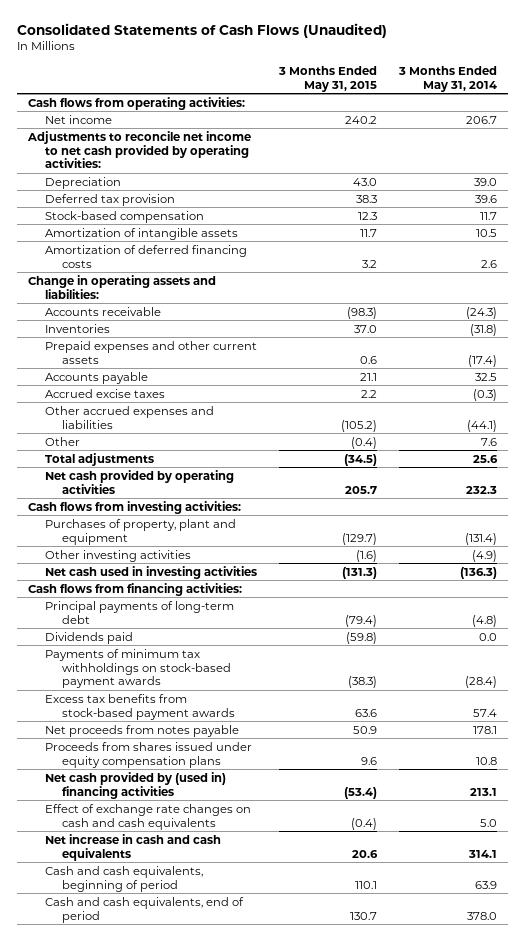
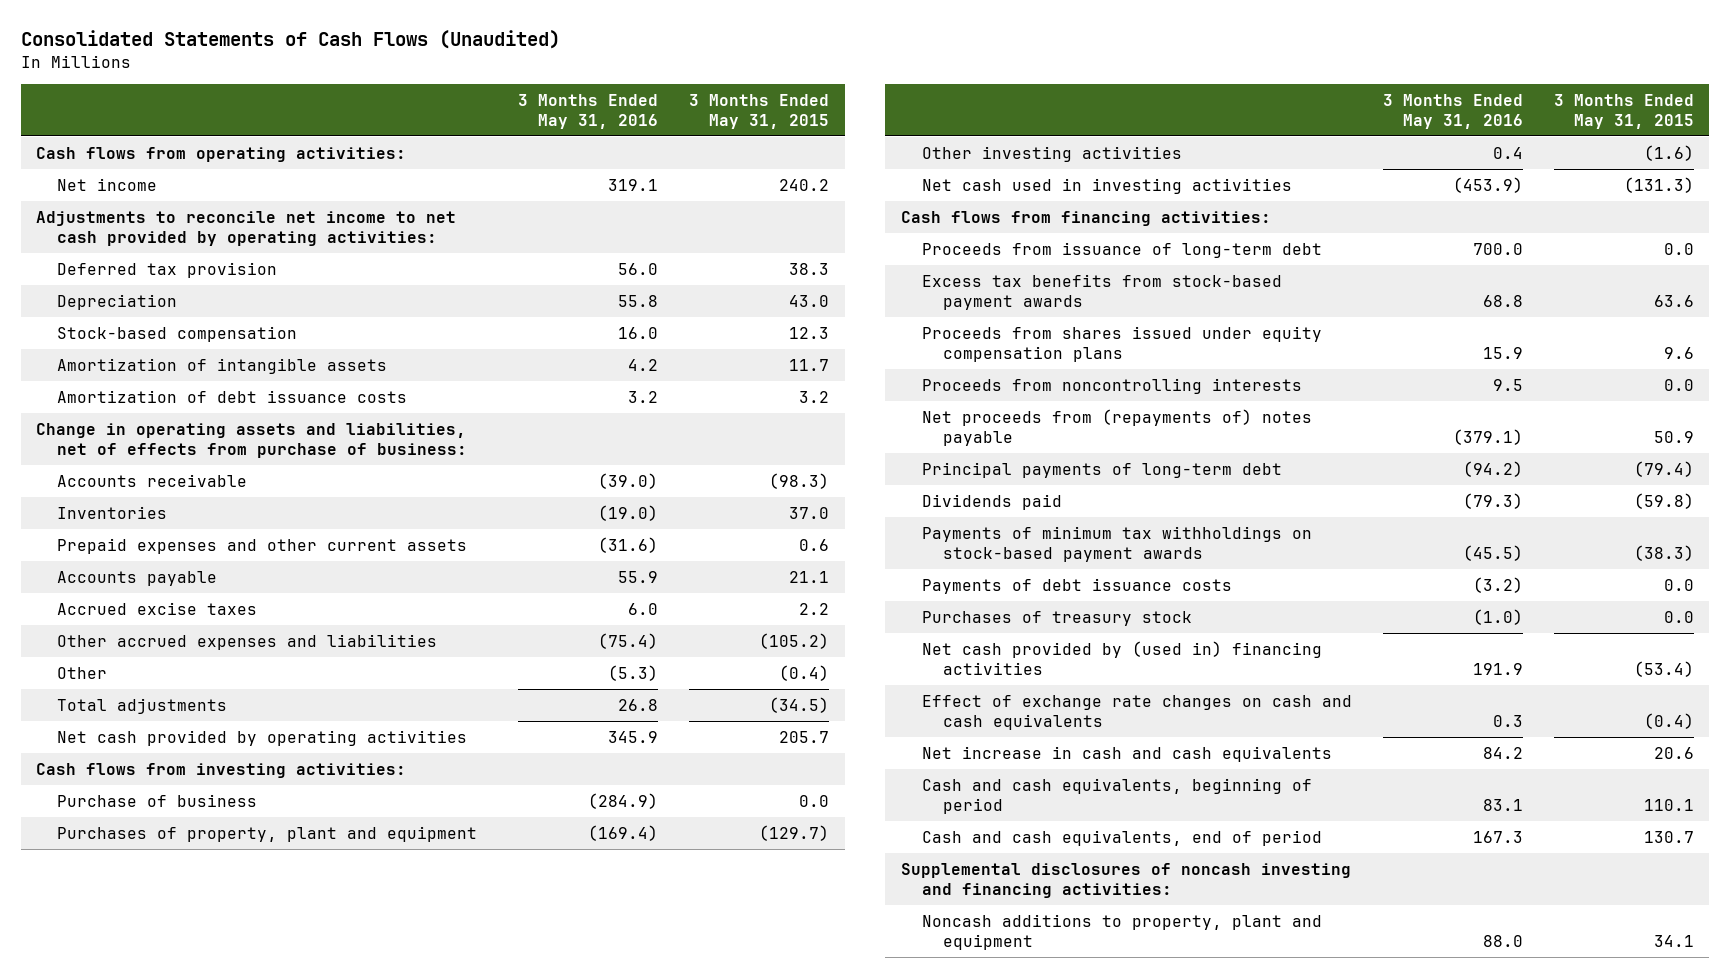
[398,65,498,92] 3 Months Ended May 31, 2014 -> none
none -> [518,94,659,129] 3 Months Ended May 31, 2016
[44,176,121,189] Depreciation -> [57,293,178,310] Depreciation
[44,244,247,268] Amortization of deferred financing costs -> [57,389,408,403] Amortization of debt issuance costs
[27,274,216,299] Change in operating assets and liabilities: -> [36,422,468,458] Change in operating assets and liabilities, net of effects from purchase of business:
none -> [57,793,258,807] Purchase of business
none -> [922,241,1323,258] Proceeds from issuance of long-term debt
[44,693,235,720] Excess tax benefits from stock-based payment awards -> [922,273,1283,310] Excess tax benefits from stock-based payment awards
[44,741,252,768] Proceeds from shares issued under equity compensation plans -> [922,325,1323,362] Proceeds from shares issued under equity compensation plans
none -> [922,377,1303,394] Proceeds from noncontrolling interests
none -> [922,408,1313,446] Net proceeds from (repayments of) notes payable
[44,724,239,737] Net proceeds from notes payable -> none
none -> [922,577,1233,594] Payments of debt issuance costs
none -> [922,610,1193,626] Purchases of treasury stock
none -> [900,862,1351,898] Supplemental disclosures of noncash investing and financing activities:
none -> [922,913,1323,950] Noncash additions to property, plant and equipment

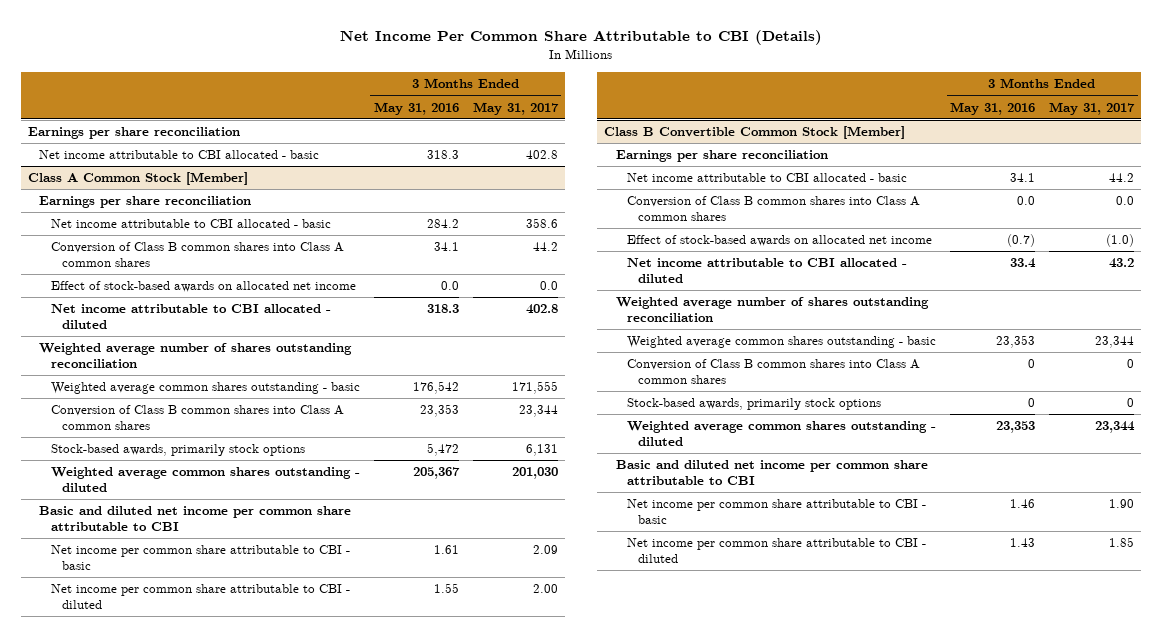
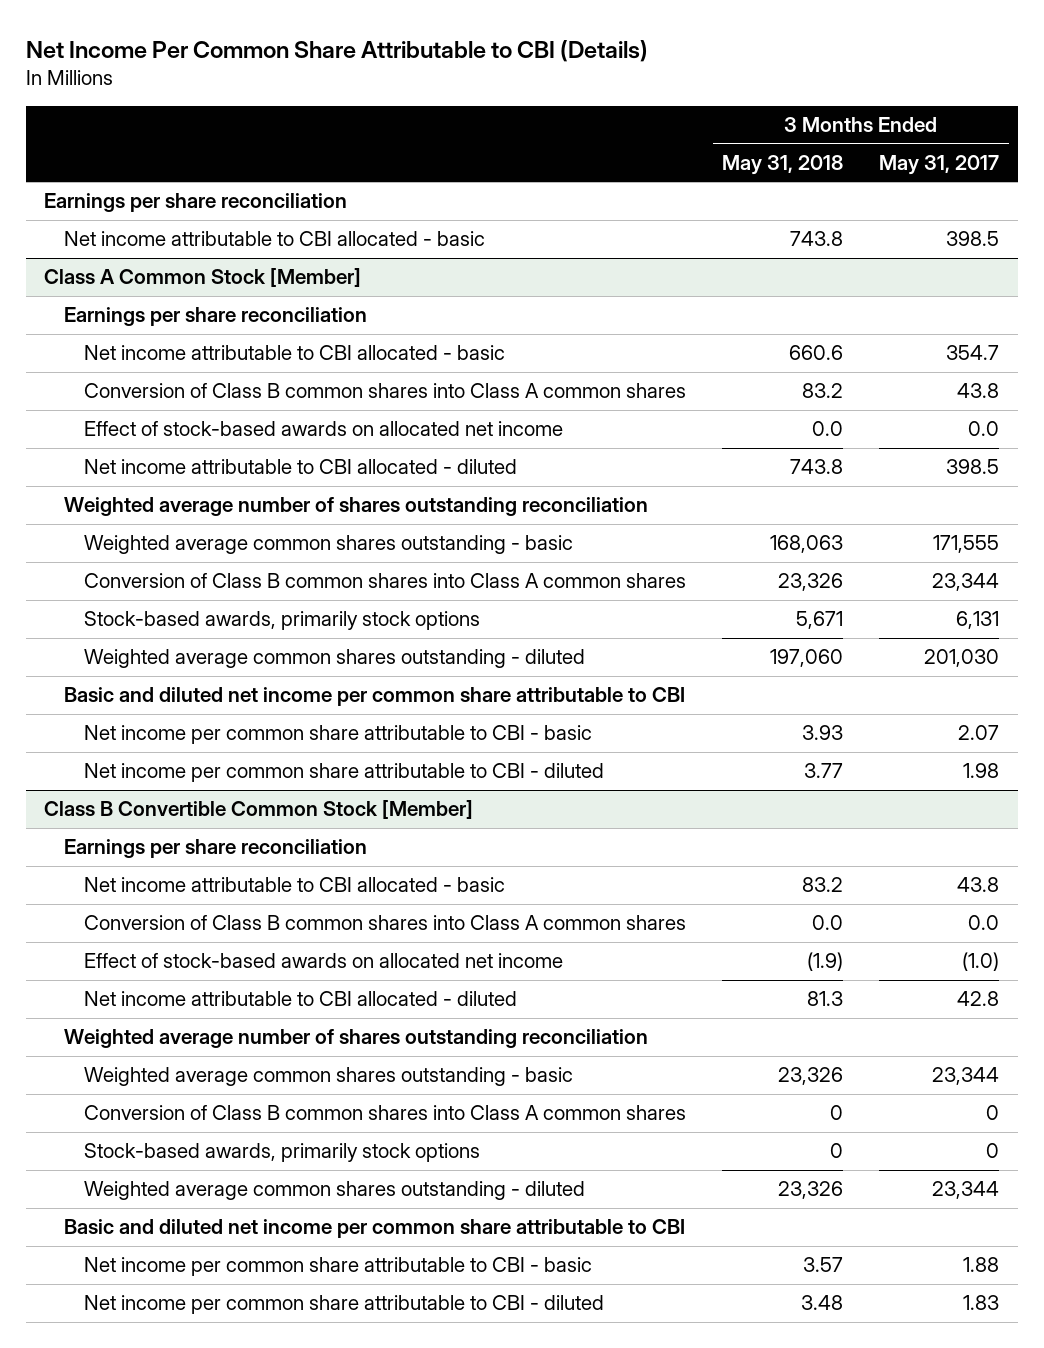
[373,101,459,115] May 31, 2016 -> none
none -> [722,154,844,175] May 31, 2018
[525,150,558,160] 402.8 -> [946,231,1000,247] 398.5
[525,218,558,229] 358.6 -> [946,345,1000,361] 354.7
[532,242,558,252] 44.2 -> [957,383,1000,399] 43.8
[525,304,558,315] 402.8 -> [946,459,1000,475] 398.5
[532,545,558,555] 2.09 -> [958,725,1000,741] 2.07
[532,584,558,594] 2.00 -> [963,763,1000,779] 1.98
[1109,173,1135,183] 44.2 -> [957,877,1000,893] 43.8
[1109,258,1135,269] 43.2 -> [957,991,1000,1007] 42.8
[1109,499,1135,509] 1.90 -> [963,1257,1000,1273] 1.88
[1109,537,1135,548] 1.85 -> [963,1295,1000,1311] 1.83

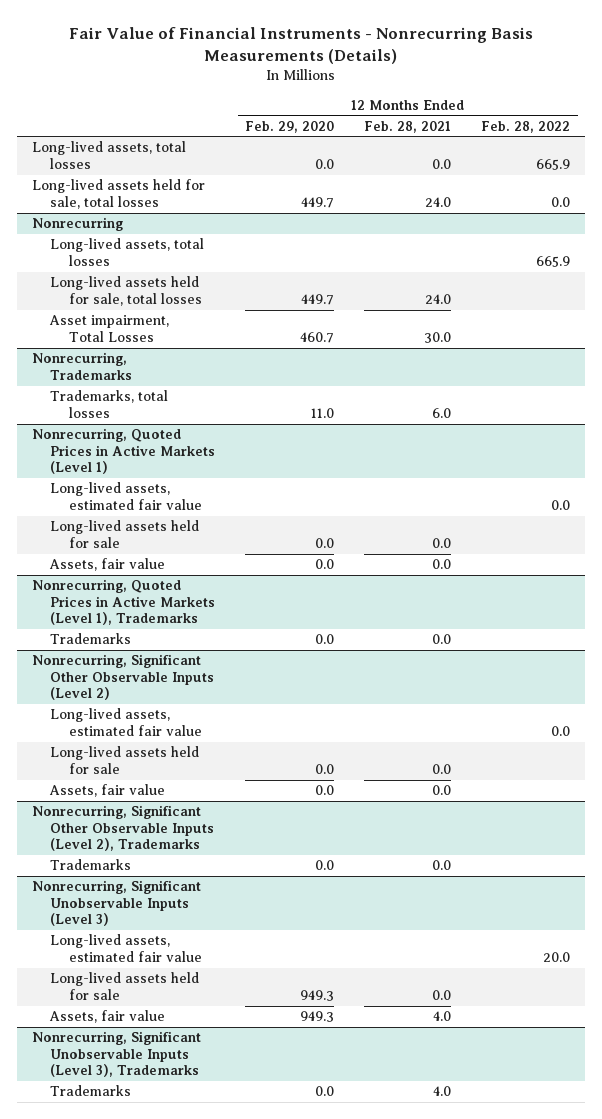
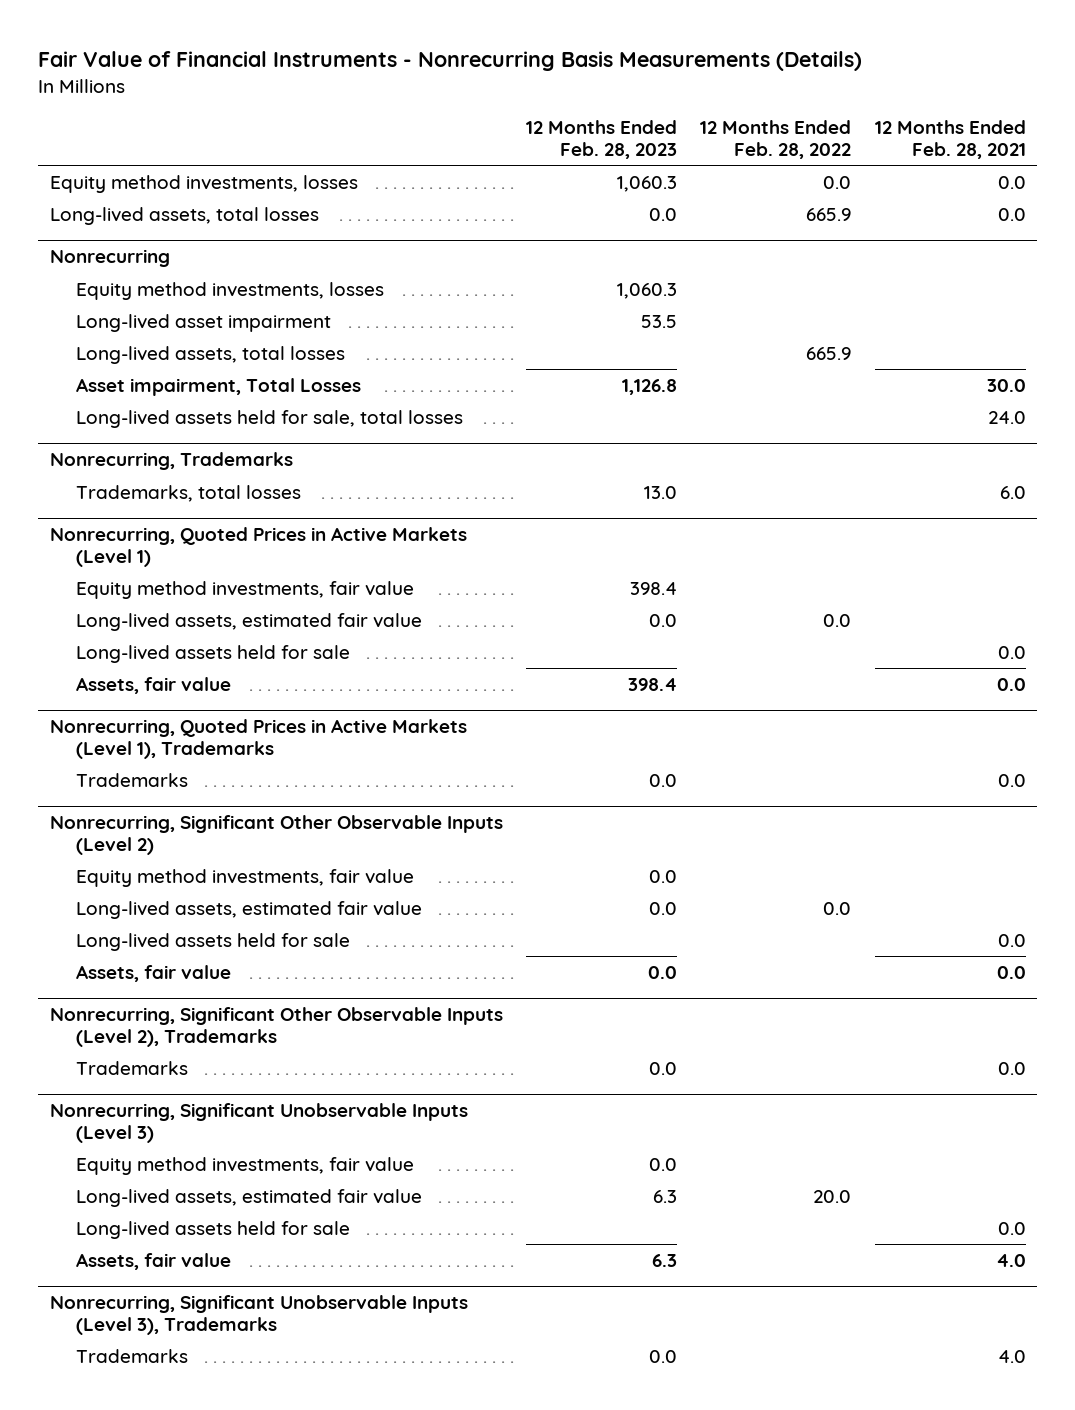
[245,120,335,133] Feb. 29, 2020 -> none
none -> [526,120,678,159] 12 Months Ended Feb. 28, 2023
none -> [49,174,358,193] Equity method investments, losses
[31,179,205,209] Long-lived assets held for sale, total losses -> none
none -> [75,281,384,300] Equity method investments, losses
none -> [75,313,331,332] Long-lived asset impairment
[50,276,202,306] Long-lived assets held for sale, total losses -> [75,409,463,428] Long-lived assets held for sale, total losses
none -> [75,580,414,599] Equity method investments, fair value
none -> [75,868,414,887] Equity method investments, fair value
none -> [75,1156,414,1175] Equity method investments, fair value

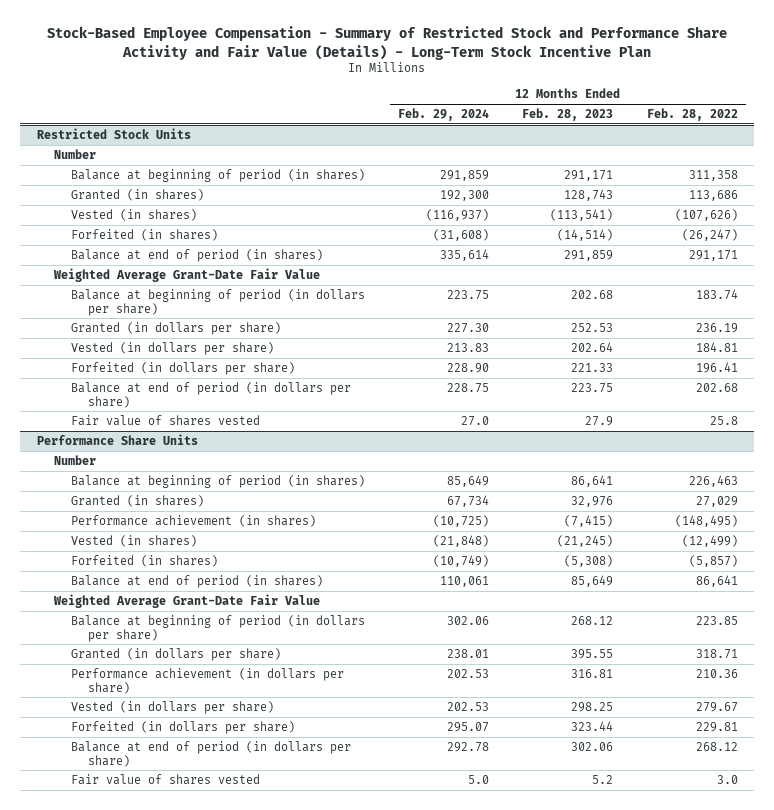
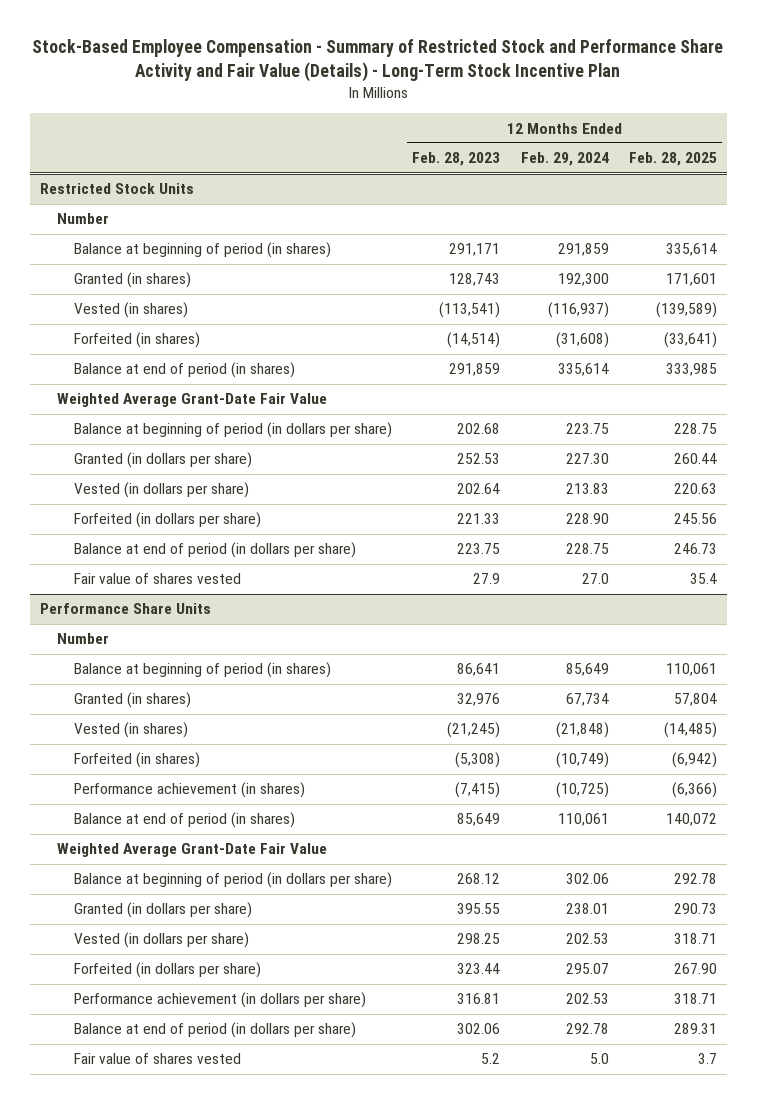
[646,108,738,122] Feb. 28, 2022 -> none
none -> [628,152,717,167] Feb. 28, 2025
[71,515,317,528] Performance achievement (in shares) -> [73,782,305,799] Performance achievement (in shares)
[71,668,345,694] Performance achievement (in dollars per share) -> [73,992,366,1009] Performance achievement (in dollars per share)

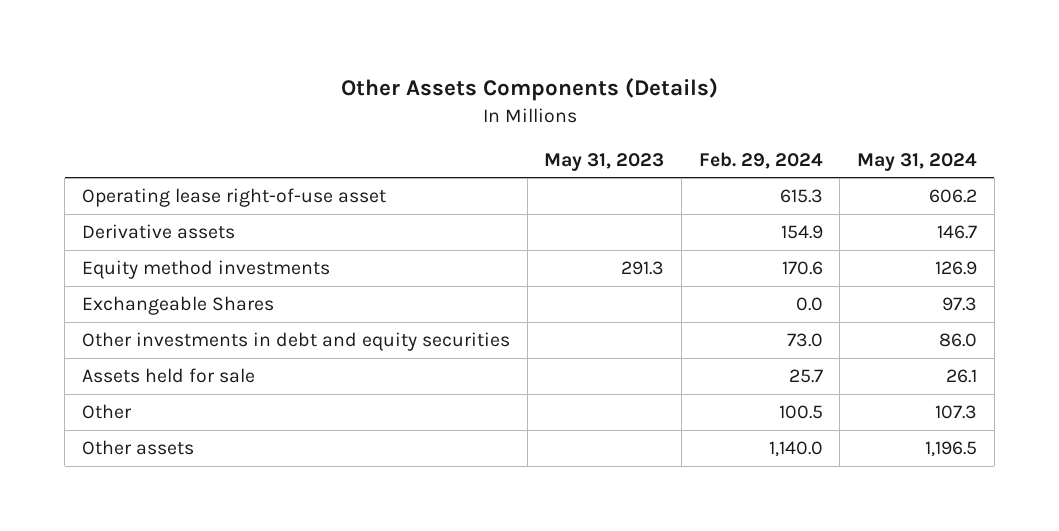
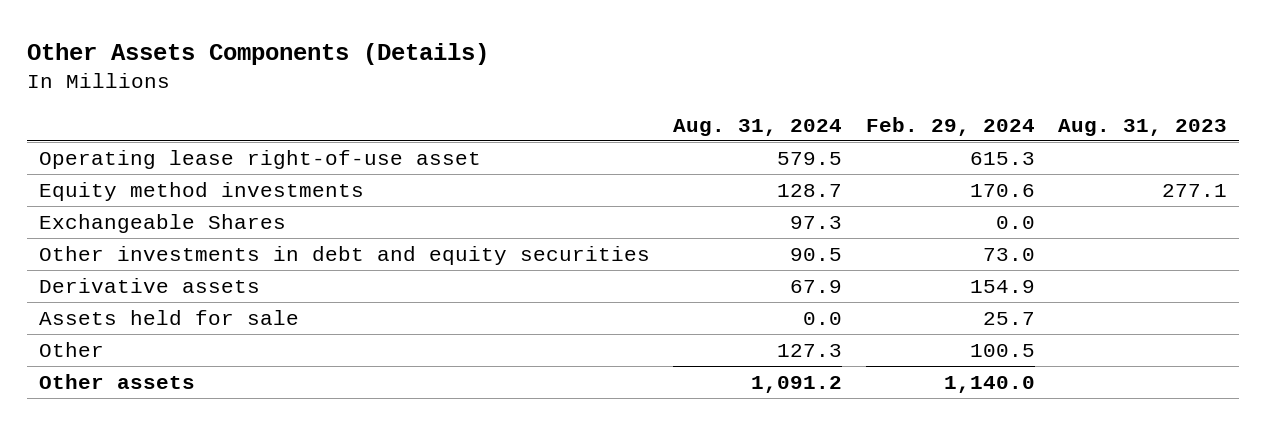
[544,152,665,171] May 31, 2023 -> none
[856,152,977,171] May 31, 2024 -> none
none -> [673,118,843,136] Aug. 31, 2024
none -> [1057,118,1227,136] Aug. 31, 2023
[82,224,236,240] Derivative assets -> [38,277,260,293] Derivative assets

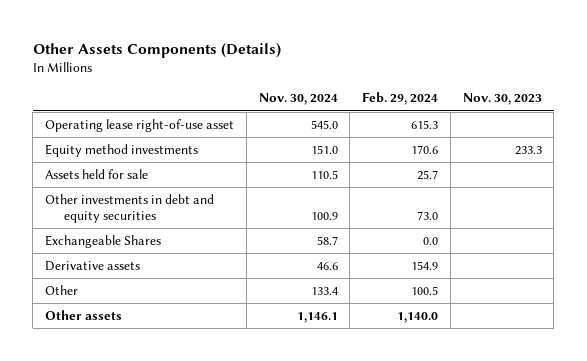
[673,118,843,136] Aug. 31, 2024 -> none
[1057,118,1227,136] Aug. 31, 2023 -> none
none -> [258,93,338,106] Nov. 30, 2024
none -> [462,93,542,106] Nov. 30, 2023
[38,309,299,325] Assets held for sale -> [45,169,149,180] Assets held for sale
[38,213,286,233] Exchangeable Shares -> [45,235,162,249] Exchangeable Shares

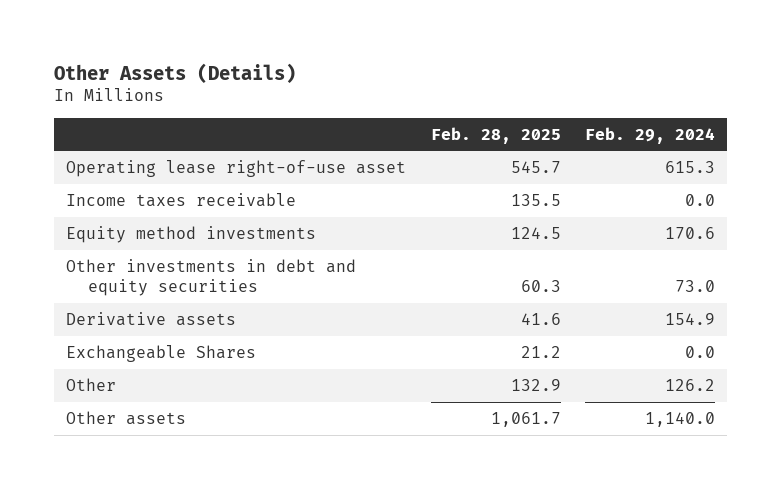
[32,42,281,58] Other Assets Components (Details) -> [54,62,297,83] Other Assets (Details)
[258,93,338,106] Nov. 30, 2024 -> none
[462,93,542,106] Nov. 30, 2023 -> none
none -> [430,126,561,144] Feb. 28, 2025
none -> [66,192,297,207] Income taxes receivable
[45,169,149,180] Assets held for sale -> none
[45,235,162,249] Exchangeable Shares -> [66,344,257,362] Exchangeable Shares
[411,286,439,296] 100.5 -> [665,378,716,391] 126.2

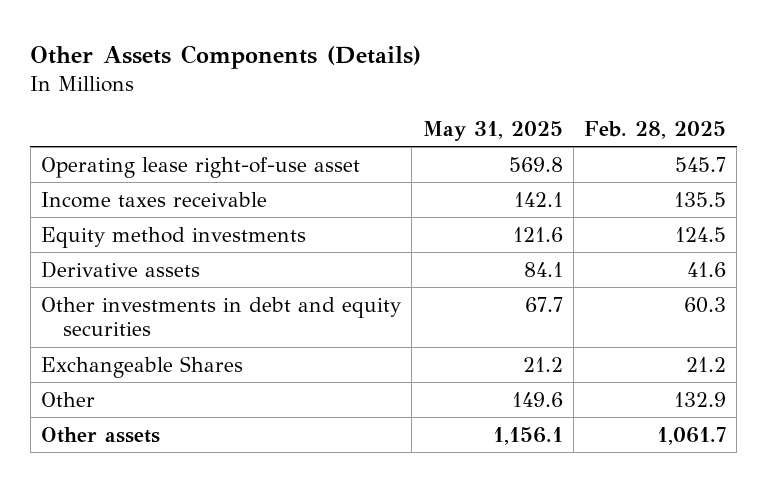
[54,62,297,83] Other Assets (Details) -> [30,44,422,69] Other Assets Components (Details)
[585,126,716,144] Feb. 29, 2024 -> none
none -> [422,121,563,142] May 31, 2025
[66,258,357,296] Other investments in debt and equity securities -> [41,296,402,337] Other investments in debt and equity securities

